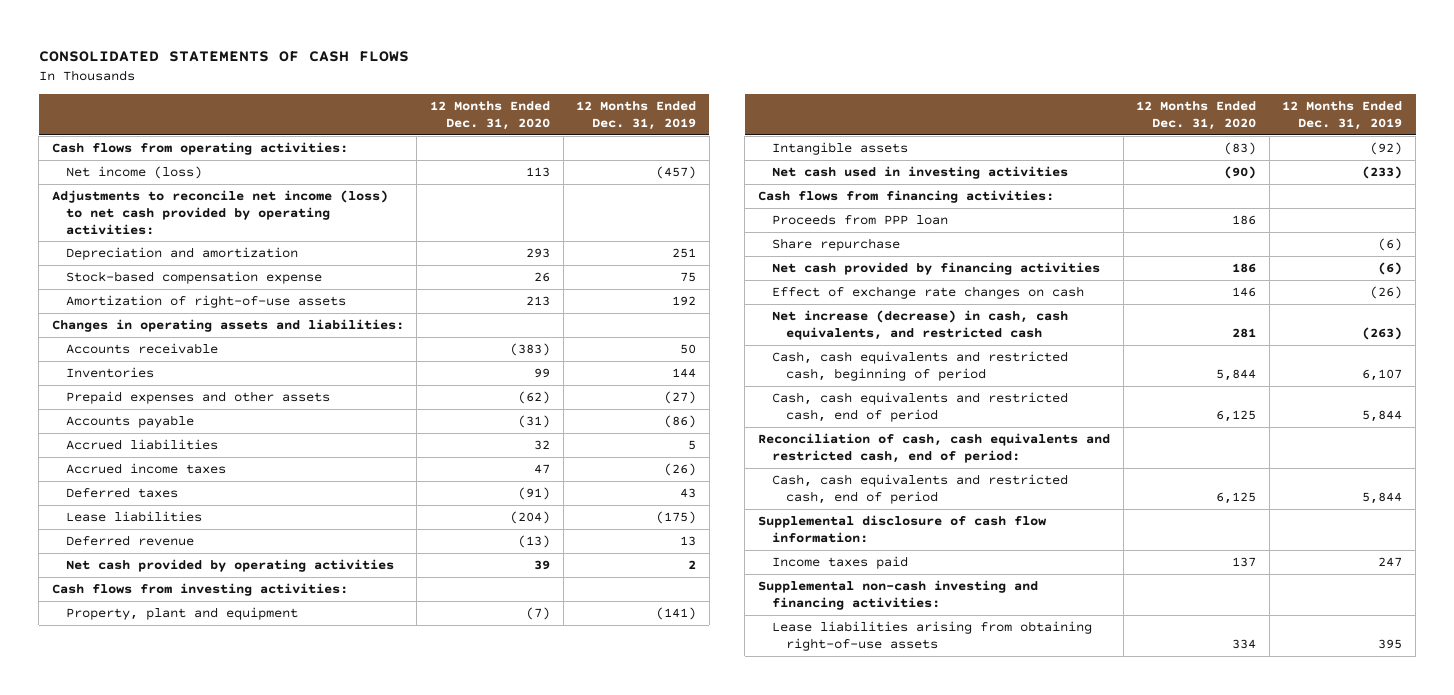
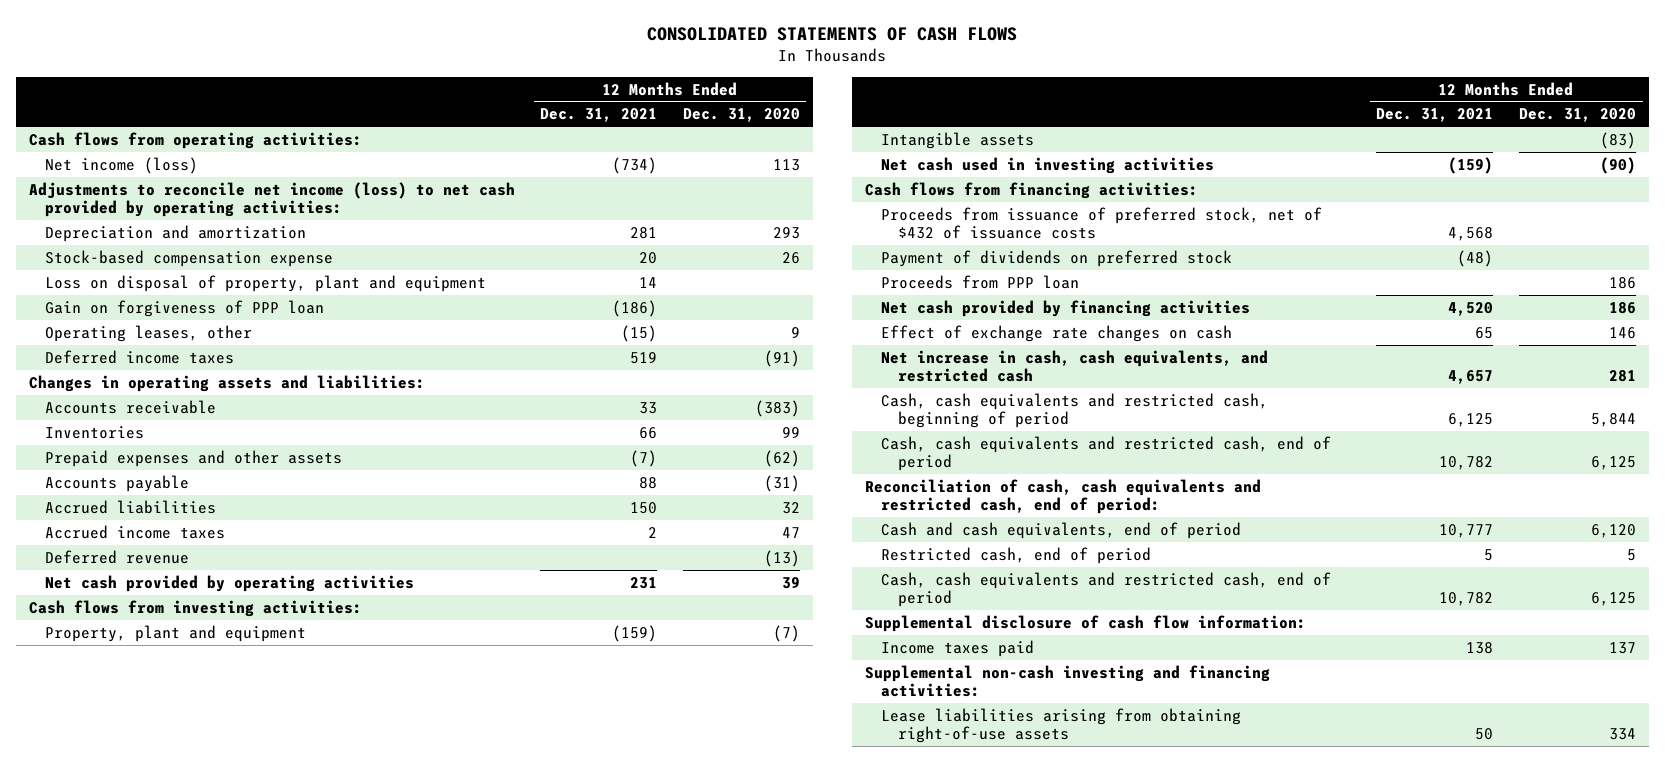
[576,101,697,130] 12 Months Ended Dec. 31, 2019 -> none
none -> [540,108,658,123] Dec. 31, 2021
[65,295,346,309] Amortization of right-of-use assets -> none
none -> [44,274,486,292] Loss on disposal of property, plant and equipment
none -> [44,299,324,317] Gain on forgiveness of PPP loan
none -> [44,324,252,342] Operating leases, other
none -> [44,349,234,364] Deferred income taxes
[65,487,178,499] Deferred taxes -> none
[65,511,202,523] Lease liabilities -> none
none -> [881,206,1323,240] Proceeds from issuance of preferred stock, net of $432 of issuance costs
none -> [881,249,1233,267] Payment of dividends on preferred stock
[772,238,901,252] Share repurchase -> none
[772,310,1069,340] Net increase (decrease) in cash, cash equivalents, and restricted cash -> [881,349,1269,383] Net increase in cash, cash equivalents, and restricted cash
none -> [881,521,1242,539] Cash and cash equivalents, end of period
none -> [881,546,1152,564] Restricted cash, end of period

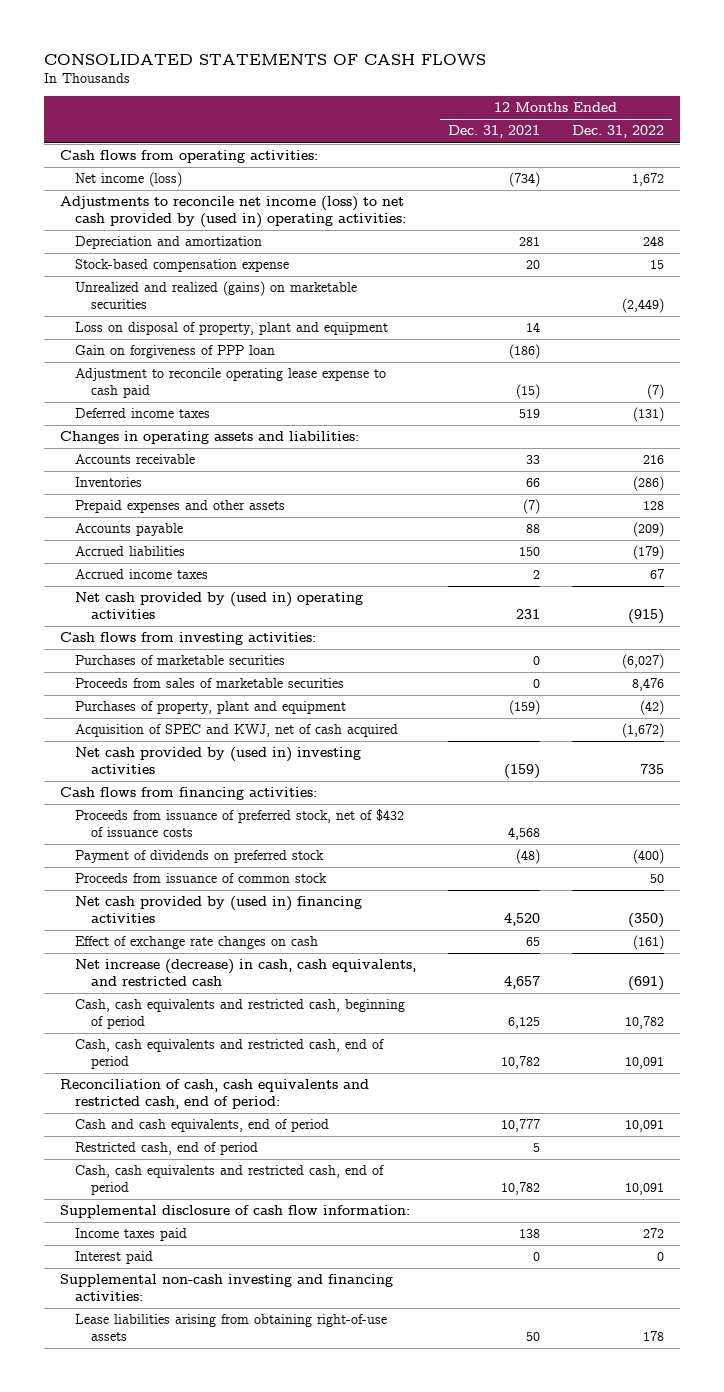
[682,108,800,123] Dec. 31, 2020 -> none
none -> [572,125,665,139] Dec. 31, 2022
[28,181,515,218] Adjustments to reconcile net income (loss) to net cash provided by operating activities: -> [59,196,407,228] Adjustments to reconcile net income (loss) to net cash provided by (used in) operating activities:
none -> [75,281,358,309] Unrealized and realized (gains) on marketable securities
[44,324,252,342] Operating leases, other -> none
none -> [75,368,387,398] Adjustment to reconcile operating lease expense to cash paid
[44,549,189,564] Deferred revenue -> none
[44,574,414,592] Net cash provided by operating activities -> [75,592,364,619] Net cash provided by (used in) operating activities
none -> [75,655,286,666] Purchases of marketable securities
none -> [75,678,345,689] Proceeds from sales of marketable securities
[44,624,306,642] Property, plant and equipment -> [75,701,347,715] Purchases of property, plant and equipment
[881,131,1035,149] Intangible assets -> [75,724,399,738] Acquisition of SPEC and KWJ, net of cash acquired
[881,156,1215,174] Net cash used in investing activities -> [75,747,362,774] Net cash provided by (used in) investing activities
[881,274,1080,289] Proceeds from PPP loan -> [75,873,328,884] Proceeds from issuance of common stock
[881,299,1251,317] Net cash provided by financing activities -> [75,896,363,923] Net cash provided by (used in) financing activities
[881,349,1269,383] Net increase in cash, cash equivalents, and restricted cash -> [75,959,417,986] Net increase (decrease) in cash, cash equivalents, and restricted cash
none -> [75,1251,154,1265] Interest paid

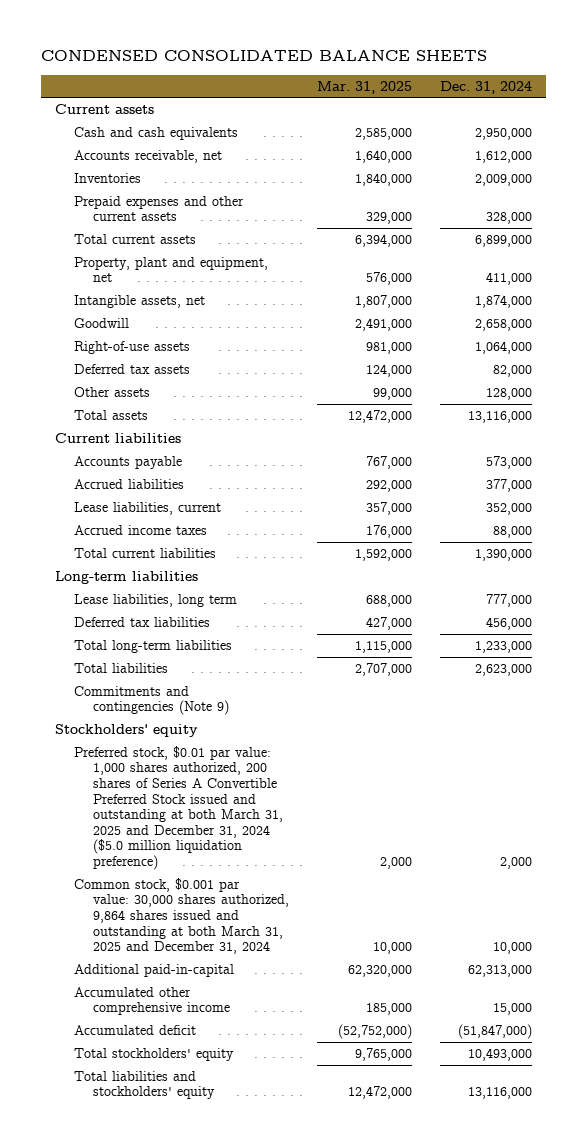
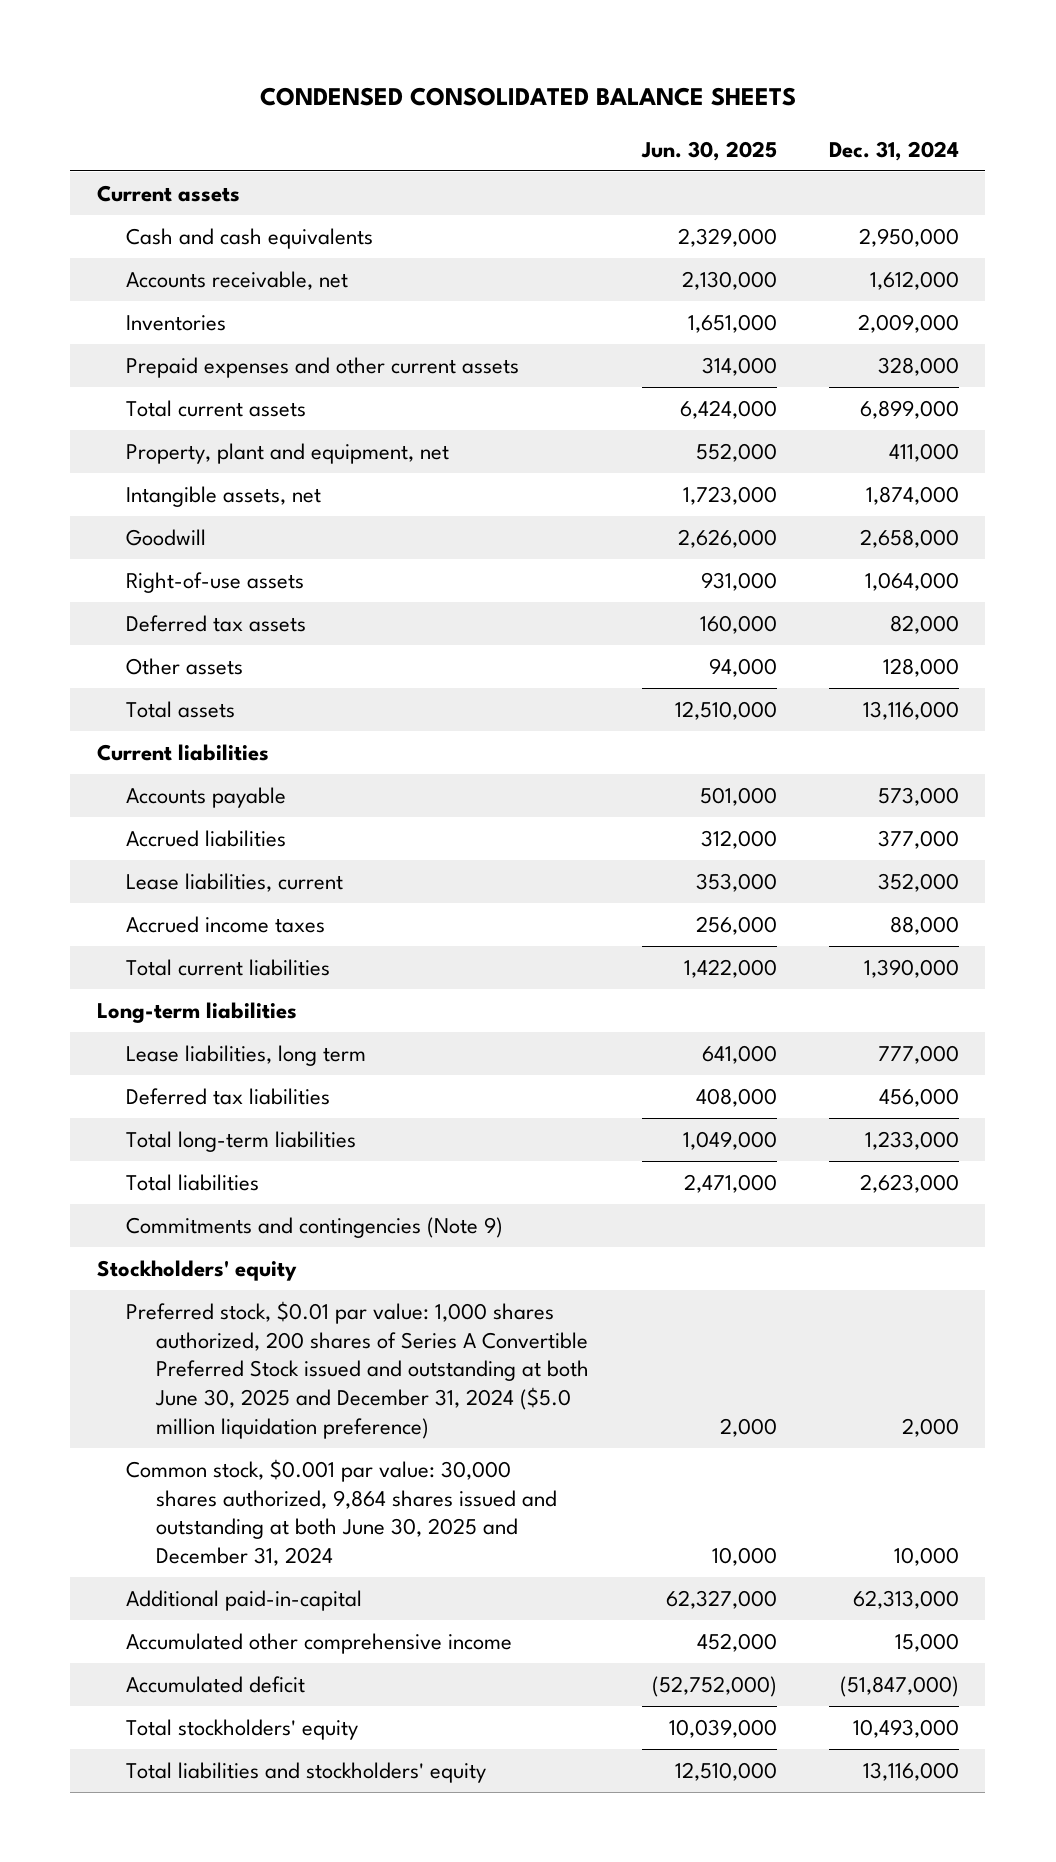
[316,80,412,94] Mar. 31, 2025 -> none
none -> [640,140,777,161] Jun. 30, 2025
[73,745,283,870] Preferred stock, $0.01 par value: 1,000 shares authorized, 200 shares of Series A Convertible Preferred Stock issued and outstanding at both March 31, 2025 and December 31, 2024 ($5.0 million liquidation preference) -> [126,1301,589,1439] Preferred stock, $0.01 par value: 1,000 shares authorized, 200 shares of Series A Convertible Preferred Stock issued and outstanding at both June 30, 2025 and December 31, 2024 ($5.0 million liquidation preference)
[73,877,289,955] Common stock, $0.001 par value: 30,000 shares authorized, 9,864 shares issued and outstanding at both March 31, 2025 and December 31, 2024 -> [126,1459,557,1566] Common stock, $0.001 par value: 30,000 shares authorized, 9,864 shares issued and outstanding at both June 30, 2025 and December 31, 2024

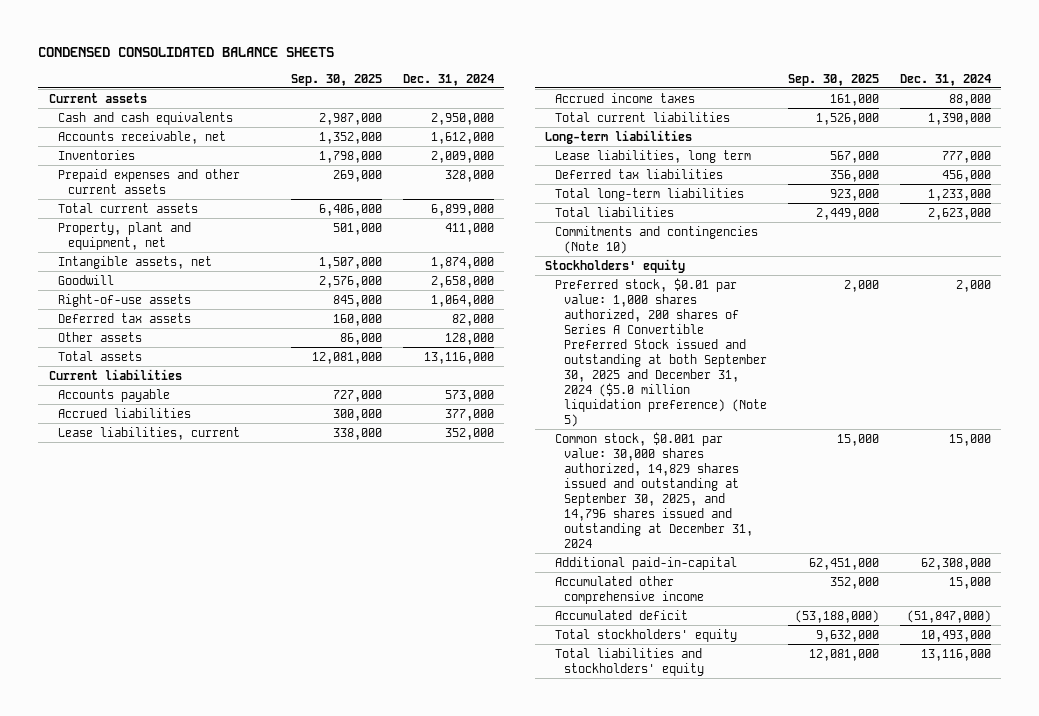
[640,140,777,161] Jun. 30, 2025 -> none
none -> [291,73,383,86] Sep. 30, 2025
[126,1217,504,1239] Commitments and contingencies (Note 9) -> [554,225,758,254] Commitments and contingencies (Note 10)
[126,1301,589,1439] Preferred stock, $0.01 par value: 1,000 shares authorized, 200 shares of Series A Convertible Preferred Stock issued and outstanding at both June 30, 2025 and December 31, 2024 ($5.0 million liquidation preference) -> [554,277,768,428] Preferred stock, $0.01 par value: 1,000 shares authorized, 200 shares of Series A Convertible Preferred Stock issued and outstanding at both September 30, 2025 and December 31, 2024 ($5.0 million liquidation preference) (Note 5)
[126,1459,557,1566] Common stock, $0.001 par value: 30,000 shares authorized, 9,864 shares issued and outstanding at both June 30, 2025 and December 31, 2024 -> [554,431,754,548] Common stock, $0.001 par value: 30,000 shares authorized, 14,829 shares issued and outstanding at September 30, 2025, and 14,796 shares issued and outstanding at December 31, 2024
[894,1546,960,1566] 10,000 -> [948,433,991,446] 15,000
[853,1590,960,1610] 62,313,000 -> [920,557,991,570] 62,308,000

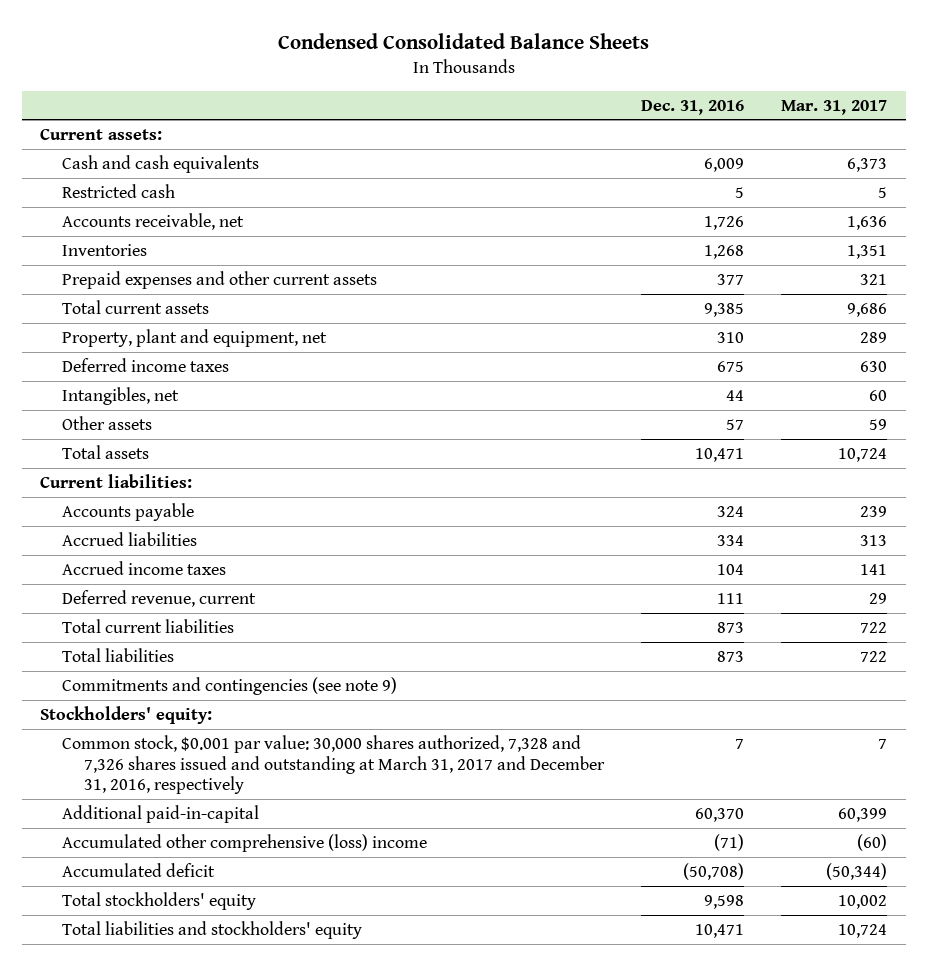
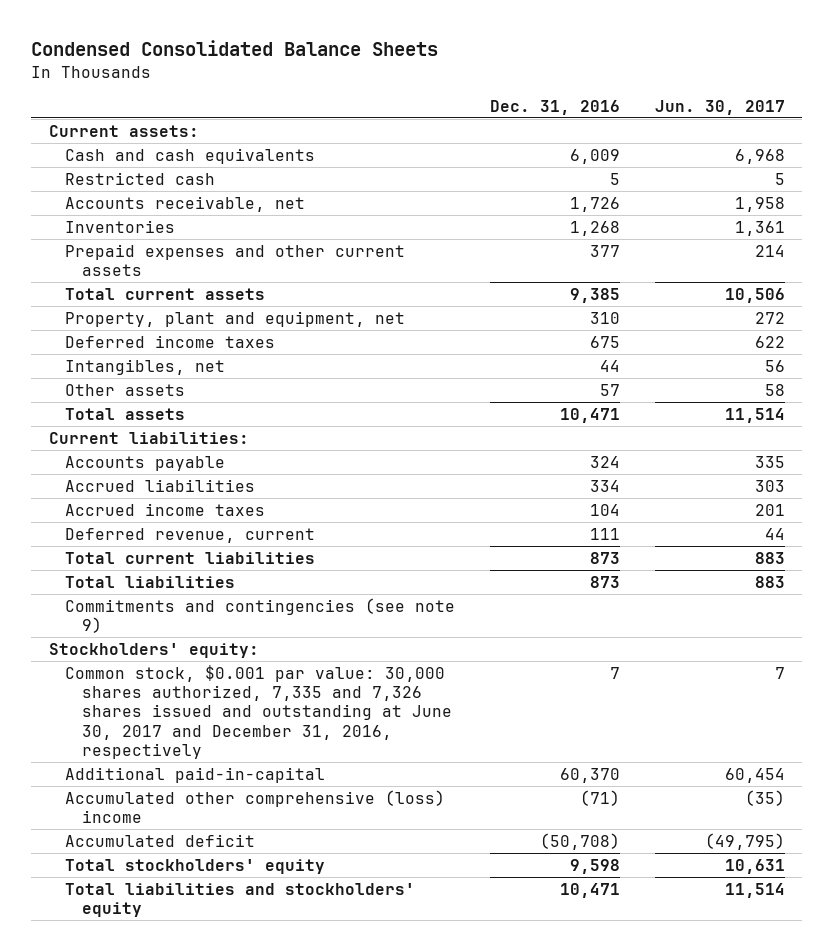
[781,99,888,115] Mar. 31, 2017 -> none
none -> [654,99,785,115] Jun. 30, 2017
[62,734,605,795] Common stock, $0.001 par value: 30,000 shares authorized, 7,328 and 7,326 shares issued and outstanding at March 31, 2017 and December 31, 2016, respectively -> [65,664,452,760] Common stock, $0.001 par value: 30,000 shares authorized, 7,335 and 7,326 shares issued and outstanding at June 30, 2017 and December 31, 2016, respectively

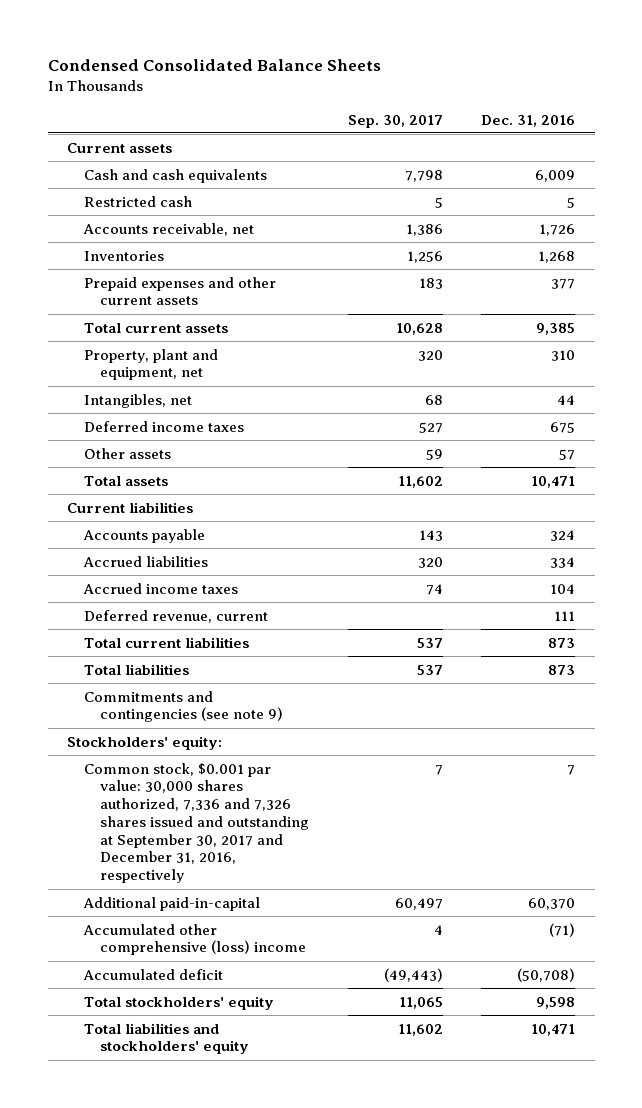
[654,99,785,115] Jun. 30, 2017 -> none
none -> [347,114,443,128] Sep. 30, 2017
[48,124,199,137] Current assets: -> [66,142,172,153] Current assets
[65,334,276,348] Deferred income taxes -> [83,420,244,432] Deferred income taxes
[48,431,249,444] Current liabilities: -> [66,501,193,513] Current liabilities
[65,664,452,760] Common stock, $0.001 par value: 30,000 shares authorized, 7,335 and 7,326 shares issued and outstanding at June 30, 2017 and December 31, 2016, respectively -> [83,762,310,884] Common stock, $0.001 par value: 30,000 shares authorized, 7,336 and 7,326 shares issued and outstanding at September 30, 2017 and December 31, 2016, respectively

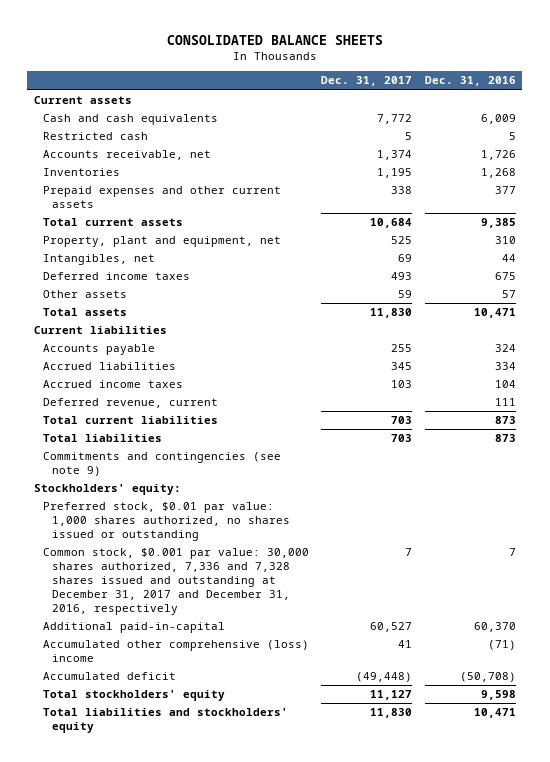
[47,58,381,71] Condensed Consolidated Balance Sheets -> [166,34,383,45] CONSOLIDATED BALANCE SHEETS
[347,114,443,128] Sep. 30, 2017 -> none
none -> [321,76,413,87] Dec. 31, 2017
none -> [42,502,290,541] Preferred stock, $0.01 par value: 1,000 shares authorized, no shares issued or outstanding
[83,762,310,884] Common stock, $0.001 par value: 30,000 shares authorized, 7,336 and 7,326 shares issued and outstanding at September 30, 2017 and December 31, 2016, respectively -> [42,548,309,615] Common stock, $0.001 par value: 30,000 shares authorized, 7,336 and 7,328 shares issued and outstanding at December 31, 2017 and December 31, 2016, respectively

